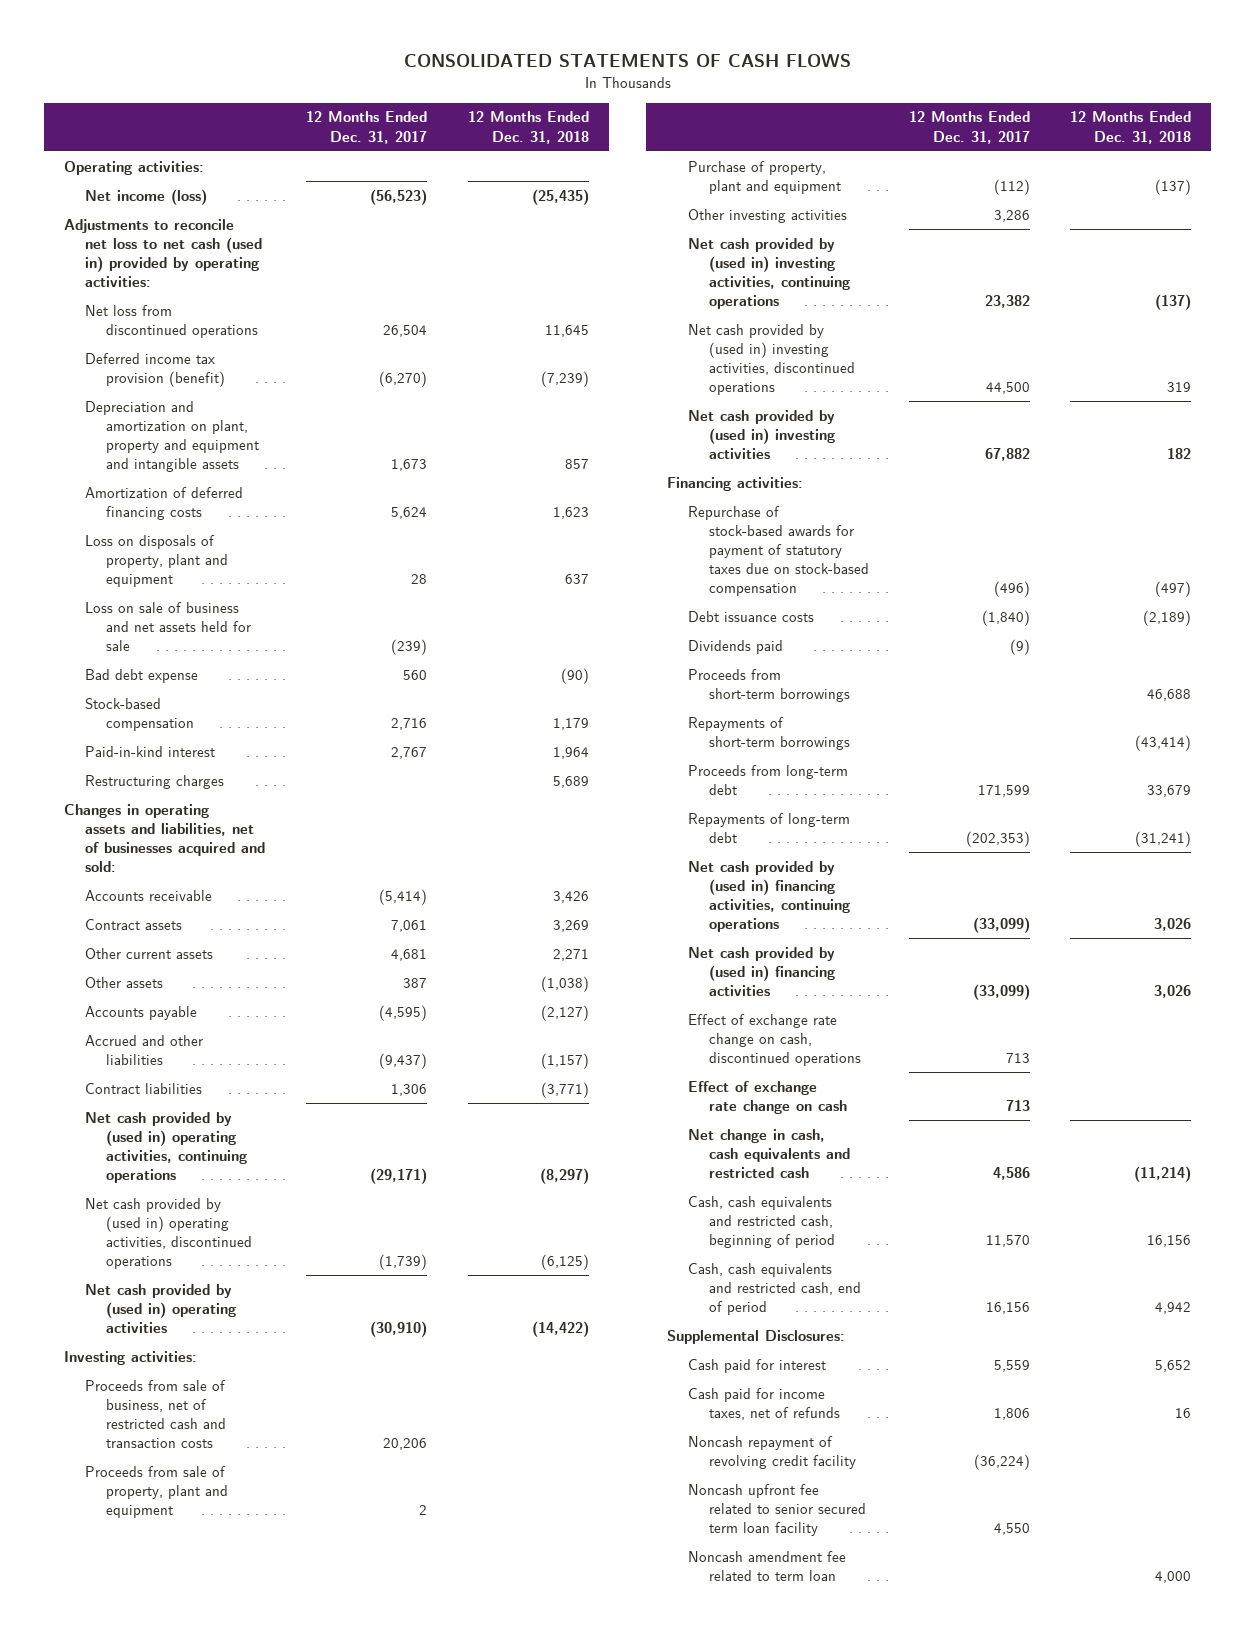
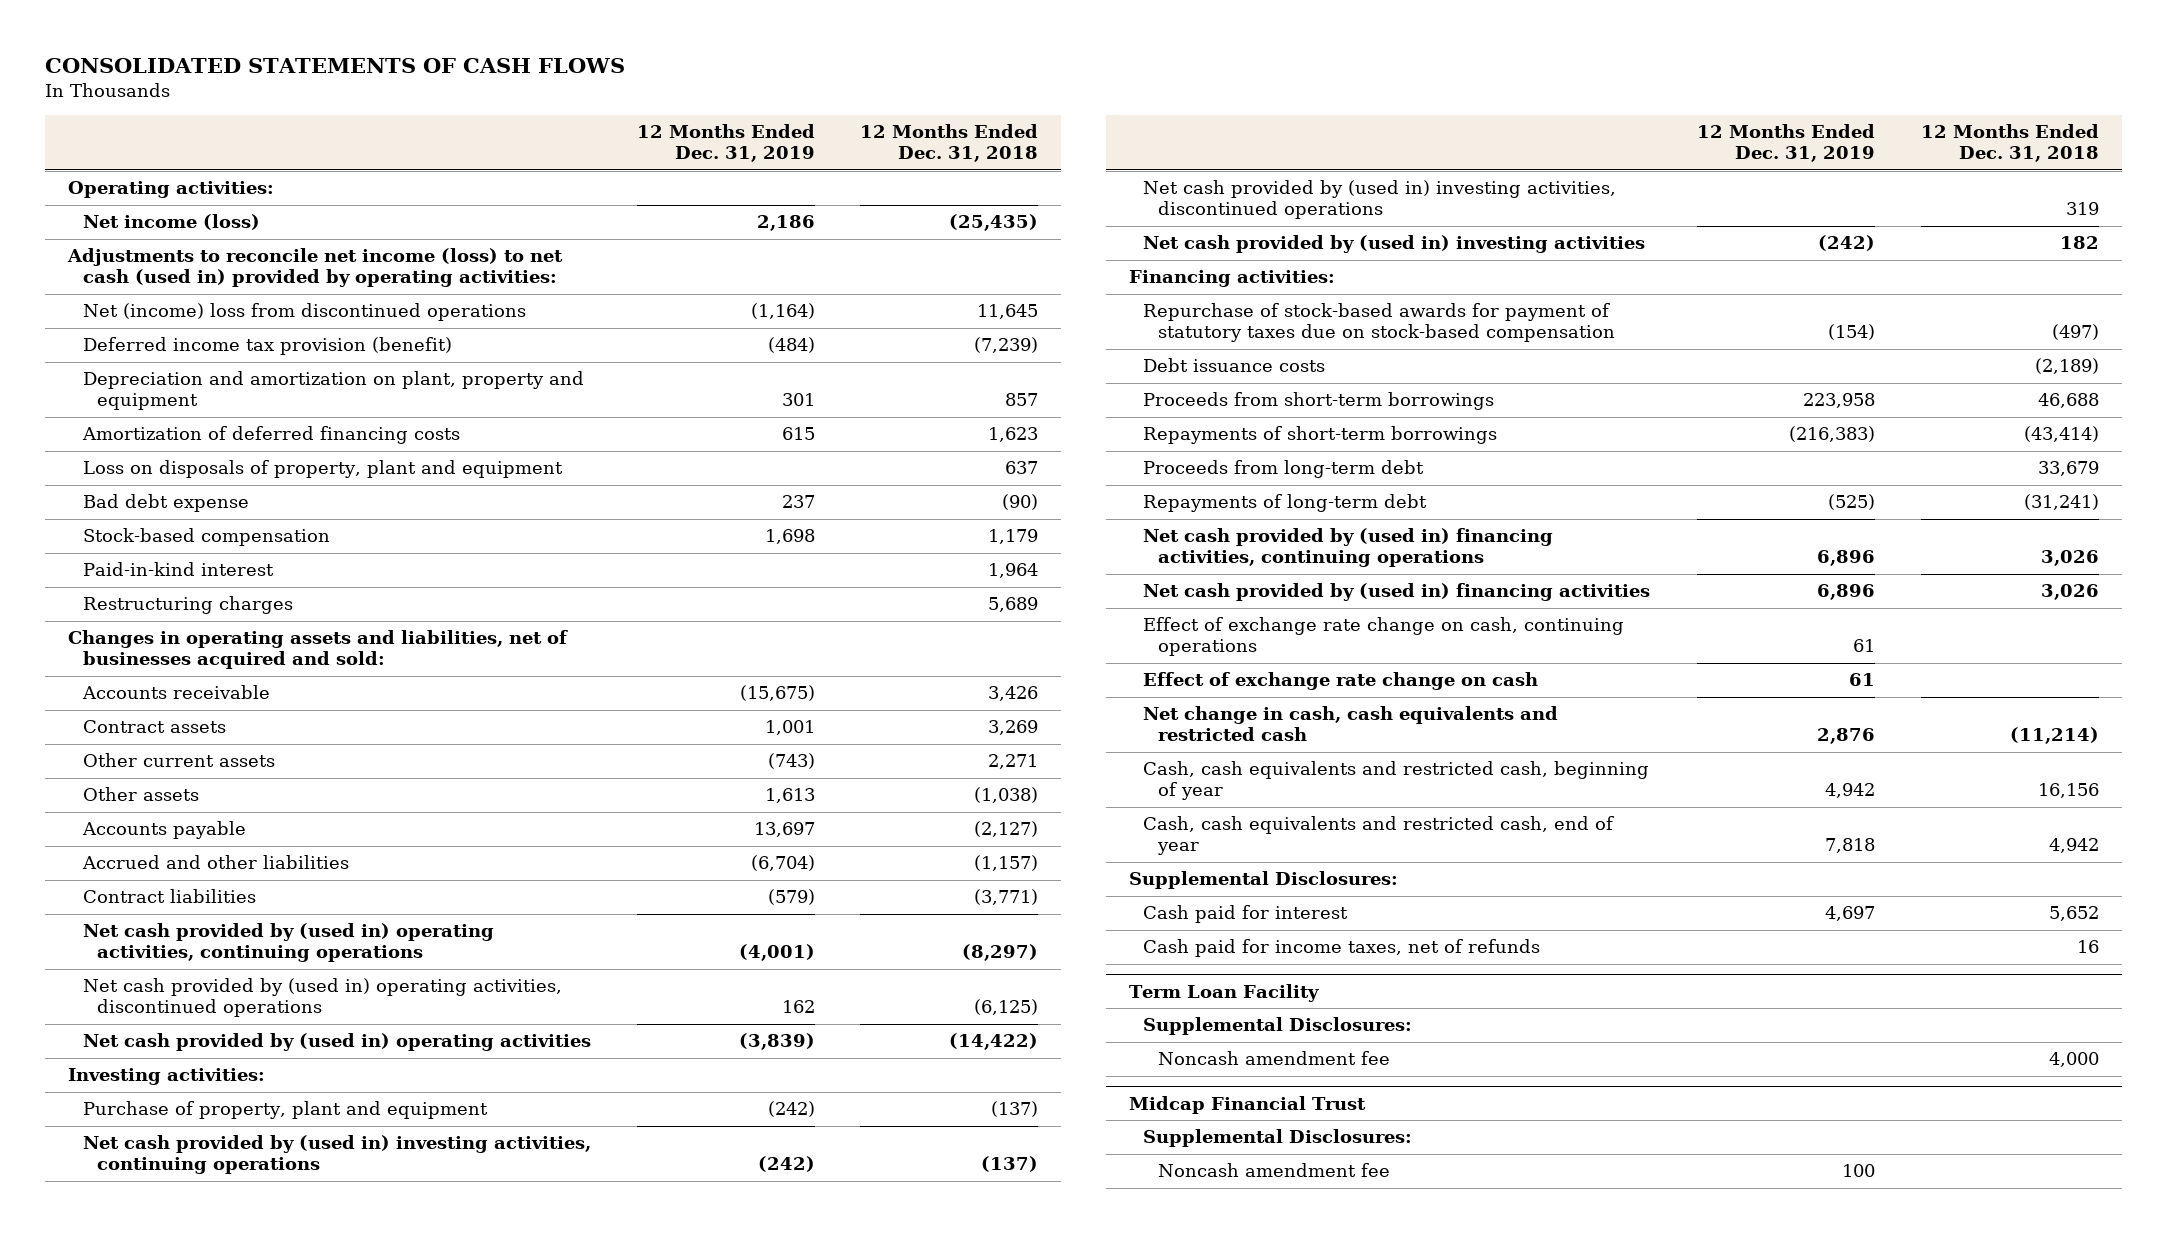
[306,111,428,144] 12 Months Ended Dec. 31, 2017 -> none
none -> [636,124,815,163] 12 Months Ended Dec. 31, 2019
[63,218,262,287] Adjustments to reconcile net loss to net cash (used in) provided by operating activities: -> [67,248,564,288] Adjustments to reconcile net income (loss) to net cash (used in) provided by operating activities:
[84,304,259,338] Net loss from discontinued operations -> [82,303,526,322] Net (income) loss from discontinued operations
[84,400,260,472] Depreciation and amortization on plant, property and equipment and intangible assets -> [82,371,584,411] Depreciation and amortization on plant, property and equipment
[84,601,252,651] Loss on sale of business and net assets held for sale -> none
[84,1379,227,1448] Proceeds from sale of business, net of restricted cash and transaction costs -> none
[84,1465,229,1518] Proceeds from sale of property, plant and equipment -> none
[687,208,847,223] Other investing activities -> none
[687,639,783,654] Dividends paid -> none
[687,1013,861,1066] Effect of exchange rate change on cash, discontinued operations -> [1143,617,1625,657] Effect of exchange rate change on cash, continuing operations
[687,1195,835,1248] Cash, cash equivalents and restricted cash, beginning of period -> [1143,761,1650,801] Cash, cash equivalents and restricted cash, beginning of year
[687,1262,861,1315] Cash, cash equivalents and restricted cash, end of period -> [1143,816,1615,856] Cash, cash equivalents and restricted cash, end of year
[687,1435,856,1469] Noncash repayment of revolving credit facility -> none
[687,1483,866,1536] Noncash upfront fee related to senior secured term loan facility -> none
none -> [1128,983,1319,1002] Term Loan Facility
none -> [1143,1017,1413,1036] Supplemental Disclosures:
[687,1550,846,1581] Noncash amendment fee related to term loan -> [1157,1051,1390,1066] Noncash amendment fee
none -> [1128,1095,1366,1114] Midcap Financial Trust
none -> [1143,1129,1413,1148] Supplemental Disclosures:
none -> [1157,1163,1390,1178] Noncash amendment fee

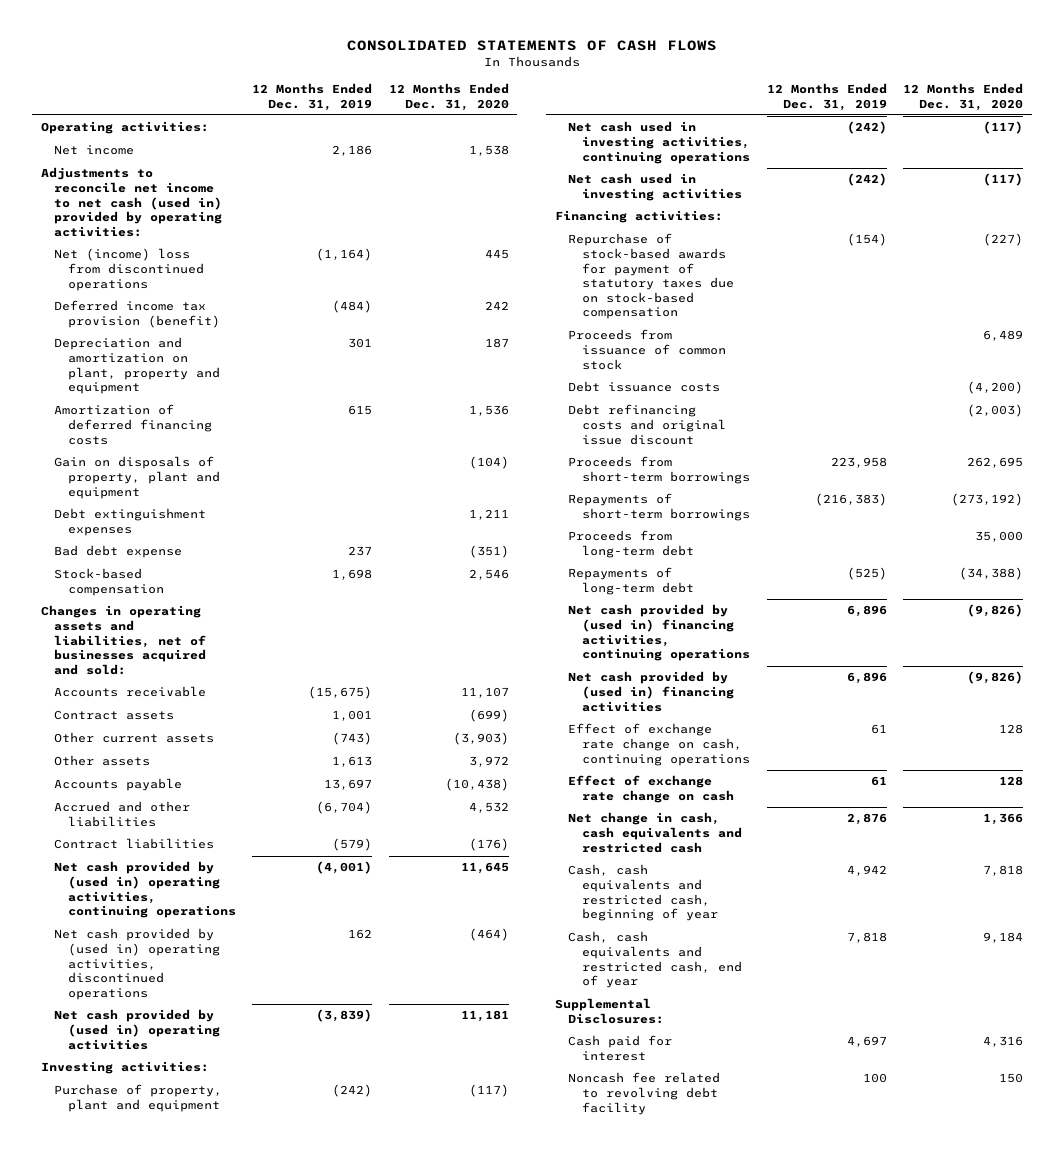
[860,124,1039,163] 12 Months Ended Dec. 31, 2018 -> none
none -> [389,83,510,111] 12 Months Ended Dec. 31, 2020
[82,214,260,231] Net income (loss) -> [54,145,135,156] Net income
[67,248,564,288] Adjustments to reconcile net income (loss) to net cash (used in) provided by operating activities: -> [40,167,223,237] Adjustments to reconcile net income to net cash (used in) provided by operating activities:
[82,460,563,479] Loss on disposals of property, plant and equipment -> [54,456,220,499] Gain on disposals of property, plant and equipment
none -> [54,508,207,537] Debt extinguishment expenses
[82,562,274,577] Paid-in-kind interest -> none
[82,596,293,615] Restructuring charges -> none
[1143,180,1617,220] Net cash provided by (used in) investing activities, discontinued operations -> none
[82,1135,591,1175] Net cash provided by (used in) investing activities, continuing operations -> [568,121,750,164] Net cash used in investing activities, continuing operations
[1143,235,1646,254] Net cash provided by (used in) investing activities -> [568,173,742,202] Net cash used in investing activities
none -> [568,329,726,370] Proceeds from issuance of common stock
none -> [568,404,726,445] Debt refinancing costs and original issue discount
[1143,939,1541,958] Cash paid for income taxes, net of refunds -> none
[1128,983,1319,1002] Term Loan Facility -> none
[1143,1017,1413,1036] Supplemental Disclosures: -> none
[1157,1051,1390,1066] Noncash amendment fee -> none
[1128,1095,1366,1114] Midcap Financial Trust -> none
[1143,1129,1413,1148] Supplemental Disclosures: -> none
[1157,1163,1390,1178] Noncash amendment fee -> none
none -> [568,1072,721,1115] Noncash fee related to revolving debt facility

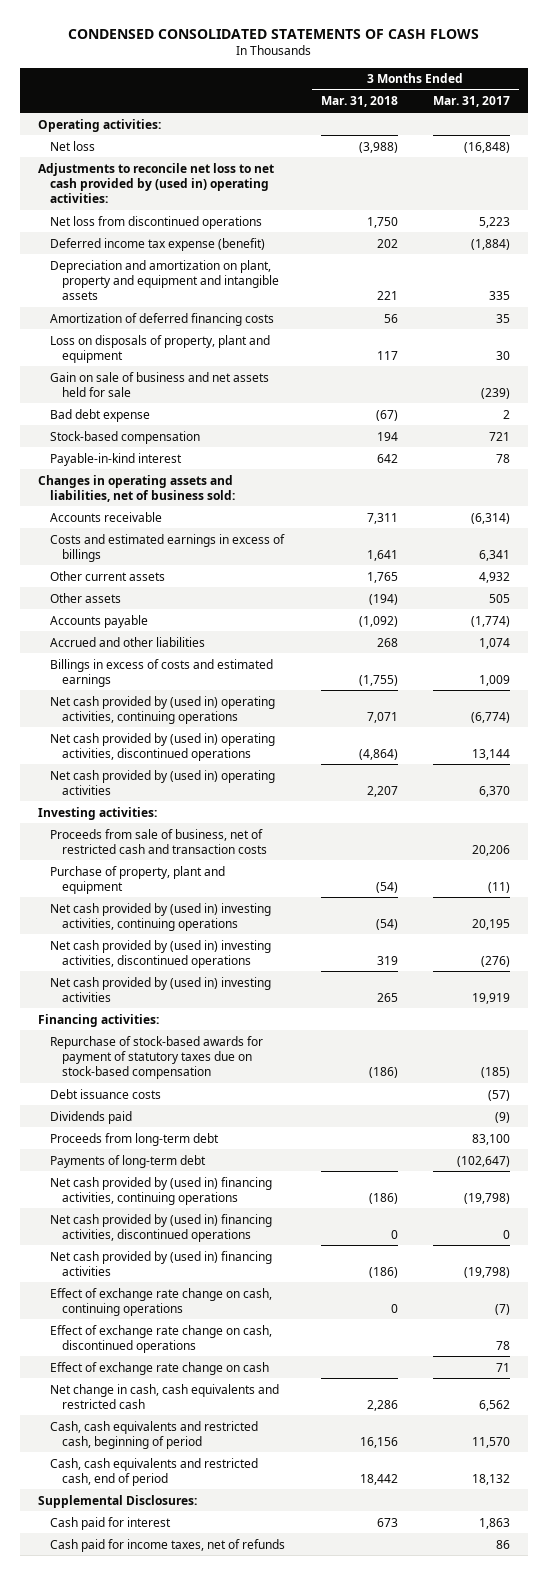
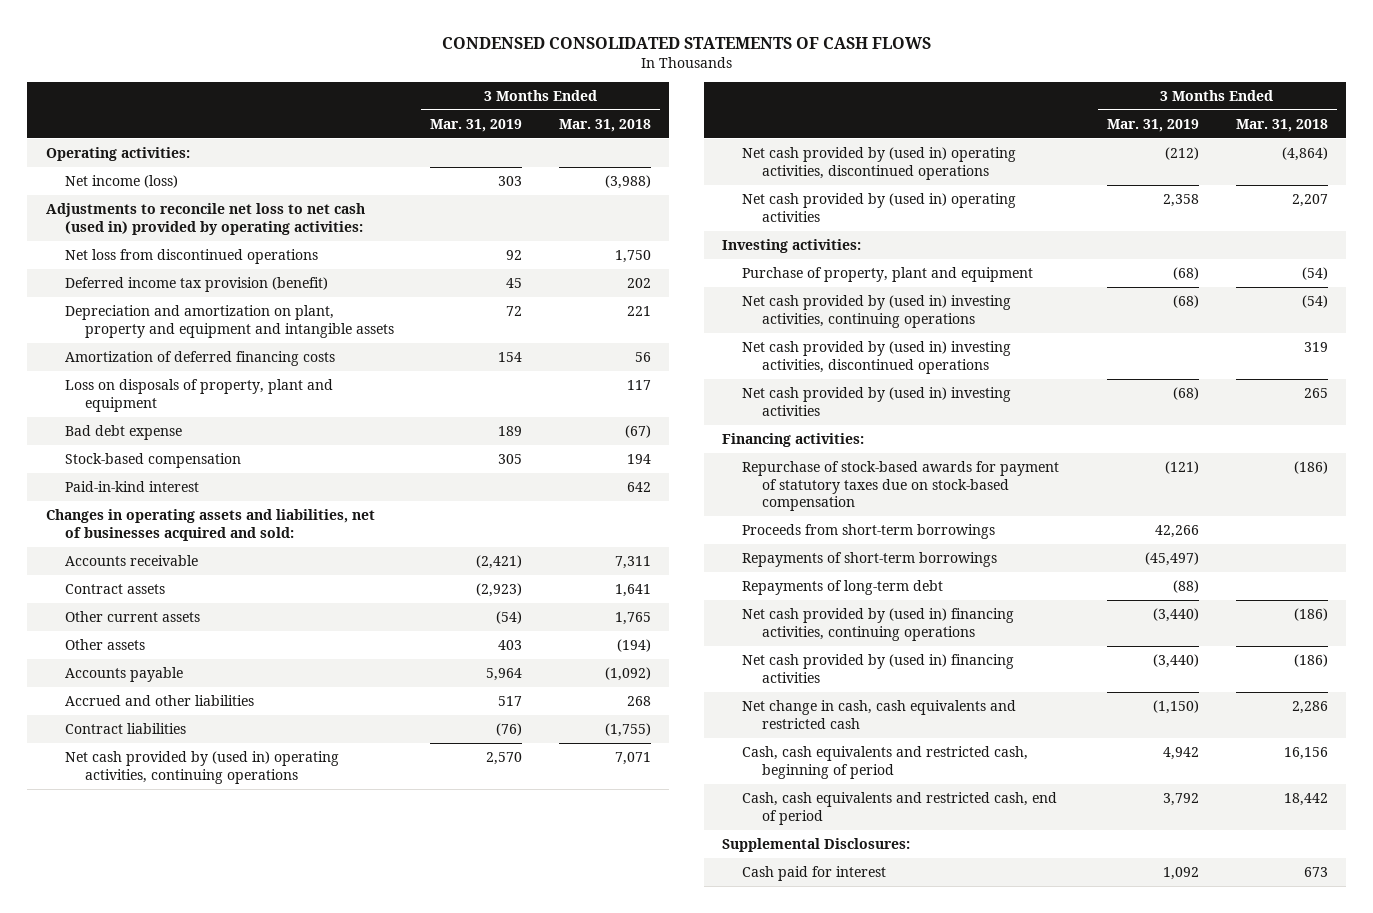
[433,96,511,108] Mar. 31, 2017 -> none
none -> [430,118,523,132] Mar. 31, 2019
[50,140,96,151] Net loss -> [65,175,179,189] Net income (loss)
[37,162,274,203] Adjustments to reconcile net loss to net cash provided by (used in) operating activities: -> [45,203,365,235] Adjustments to reconcile net loss to net cash (used in) provided by operating activities:
[50,237,266,251] Deferred income tax expense (benefit) -> [65,277,329,293] Deferred income tax provision (benefit)
[50,371,270,397] Gain on sale of business and net assets held for sale -> none
[50,452,183,466] Payable-in-kind interest -> [65,481,200,493] Paid-in-kind interest
[37,474,236,502] Changes in operating assets and liabilities, net of business sold: -> [45,509,375,541] Changes in operating assets and liabilities, net of businesses acquired and sold:
[50,533,286,562] Costs and estimated earnings in excess of billings -> [65,584,166,595] Contract assets
[50,658,274,687] Billings in excess of costs and estimated earnings -> [65,723,187,735] Contract liabilities
[50,828,268,854] Proceeds from sale of business, net of restricted cash and transaction costs -> none
[50,1088,162,1099] Debt issuance costs -> none
[50,1110,133,1124] Dividends paid -> none
[50,1132,220,1146] Proceeds from long-term debt -> none
none -> [741,524,995,540] Proceeds from short-term borrowings
none -> [741,552,997,568] Repayments of short-term borrowings
[50,1154,207,1168] Payments of long-term debt -> [741,580,943,596] Repayments of long-term debt
[50,1213,273,1242] Net cash provided by (used in) financing activities, discontinued operations -> none
[50,1287,273,1316] Effect of exchange rate change on cash, continuing operations -> none
[50,1324,273,1353] Effect of exchange rate change on cash, discontinued operations -> none
[50,1361,270,1375] Effect of exchange rate change on cash -> none
[50,1538,286,1552] Cash paid for income taxes, net of refunds -> none

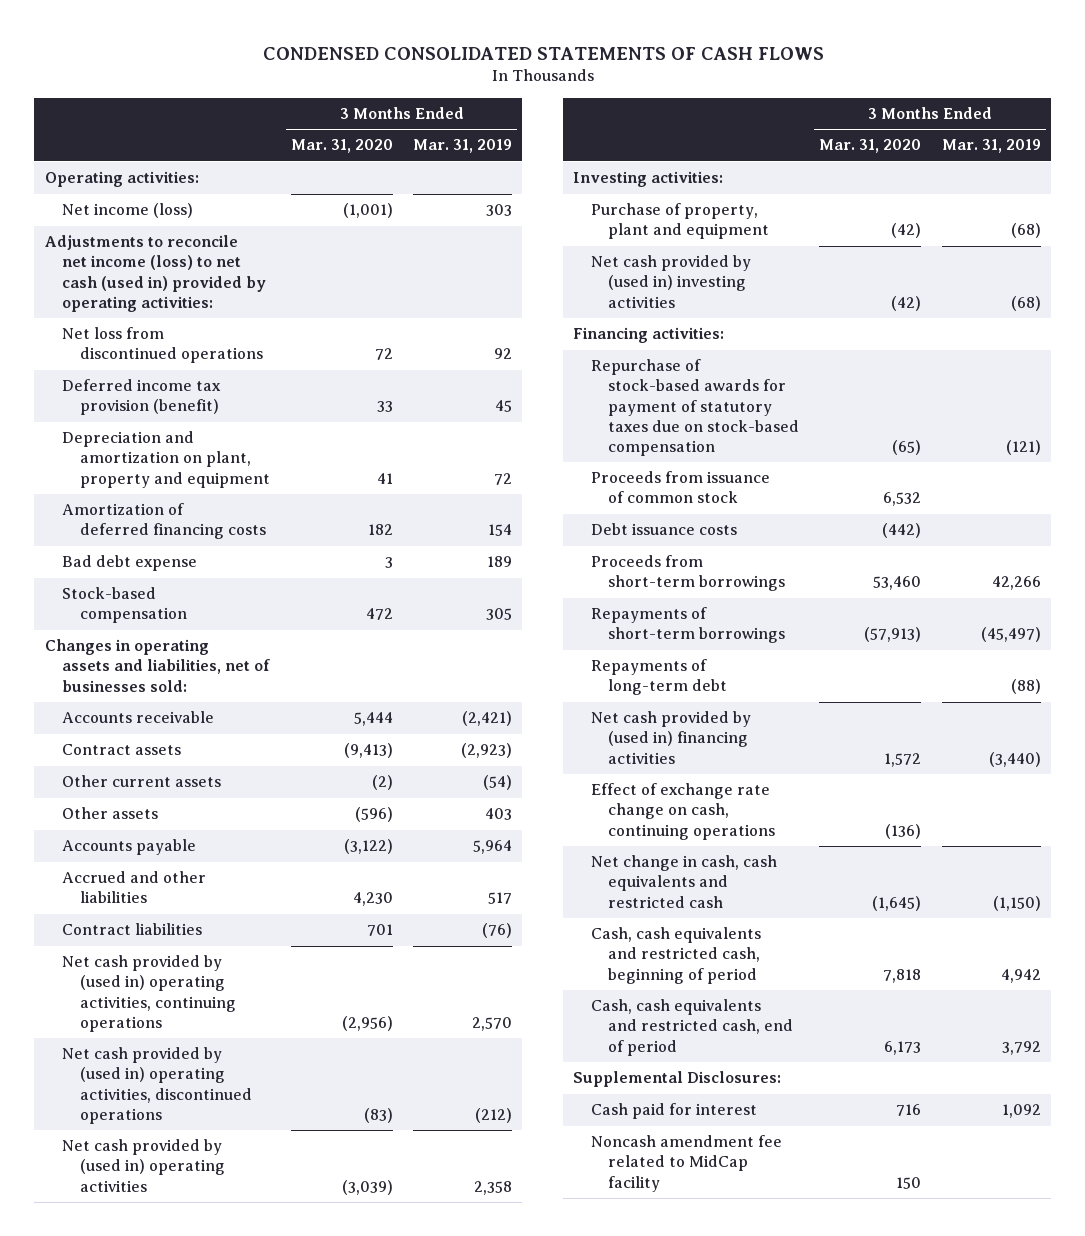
[558,118,651,132] Mar. 31, 2018 -> none
none -> [290,139,393,154] Mar. 31, 2020
[45,203,365,235] Adjustments to reconcile net loss to net cash (used in) provided by operating activities: -> [44,235,267,312] Adjustments to reconcile net income (loss) to net cash (used in) provided by operating activities:
[65,305,394,338] Depreciation and amortization on plant, property and equipment and intangible assets -> [62,431,270,488] Depreciation and amortization on plant, property and equipment
[65,379,334,412] Loss on disposals of property, plant and equipment -> none
[65,481,200,493] Paid-in-kind interest -> none
[45,509,375,541] Changes in operating assets and liabilities, net of businesses acquired and sold: -> [44,639,271,692] Changes in operating assets and liabilities, net of businesses sold:
[741,295,1011,328] Net cash provided by (used in) investing activities, continuing operations -> none
[741,341,1011,374] Net cash provided by (used in) investing activities, discontinued operations -> none
none -> [590,471,770,504] Proceeds from issuance of common stock
none -> [590,523,737,536] Debt issuance costs
[741,608,1014,641] Net cash provided by (used in) financing activities, continuing operations -> none
none -> [590,783,776,840] Effect of exchange rate change on cash, continuing operations
none -> [590,1135,782,1192] Noncash amendment fee related to MidCap facility

